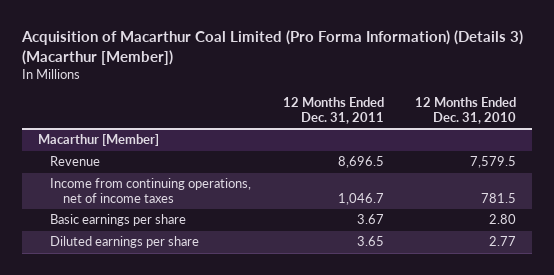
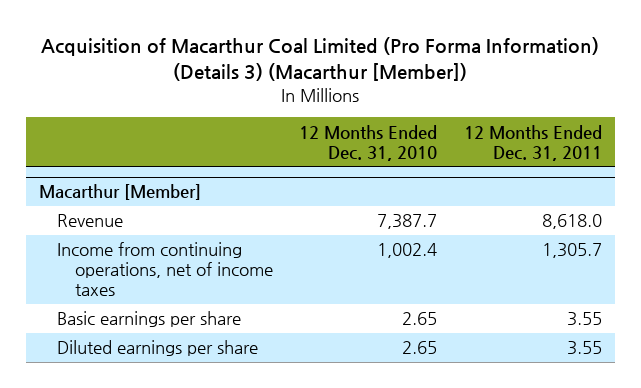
[337,156,384,169] 8,696.5 -> [541,214,602,230] 8,618.0
[469,156,516,169] 7,579.5 -> [377,214,438,230] 7,387.7
[337,193,384,206] 1,046.7 -> [541,243,602,259] 1,305.7
[480,193,516,204] 781.5 -> [377,243,438,259] 1,002.4
[356,214,384,225] 3.67 -> [566,312,602,327] 3.55
[488,214,516,225] 2.80 -> [402,312,438,326] 2.65
[356,236,384,247] 3.65 -> [566,341,602,356] 3.55
[488,236,516,247] 2.77 -> [402,341,438,355] 2.65

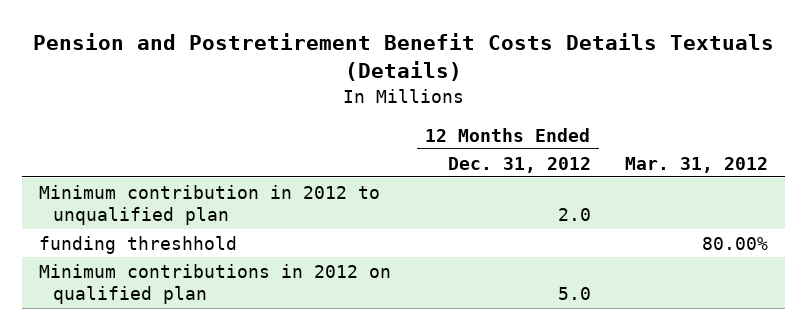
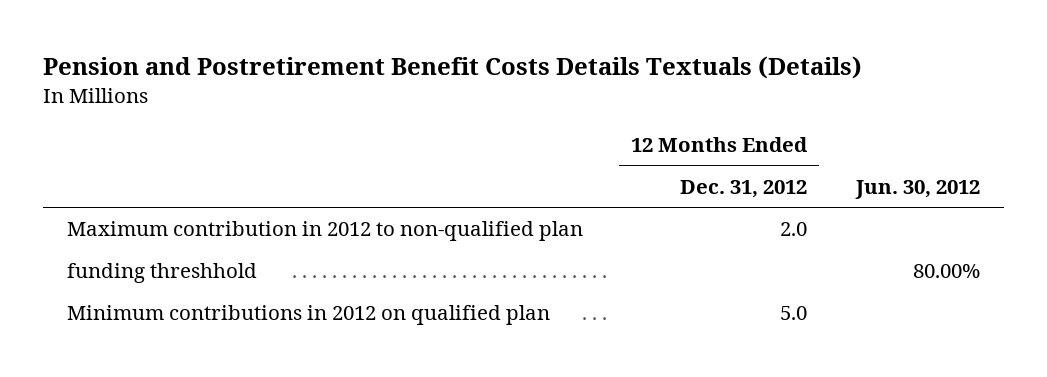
[625,156,769,173] Mar. 31, 2012 -> none
none -> [854,179,980,199] Jun. 30, 2012
[39,184,381,226] Minimum contribution in 2012 to unqualified plan -> [67,221,584,242] Maximum contribution in 2012 to non-qualified plan

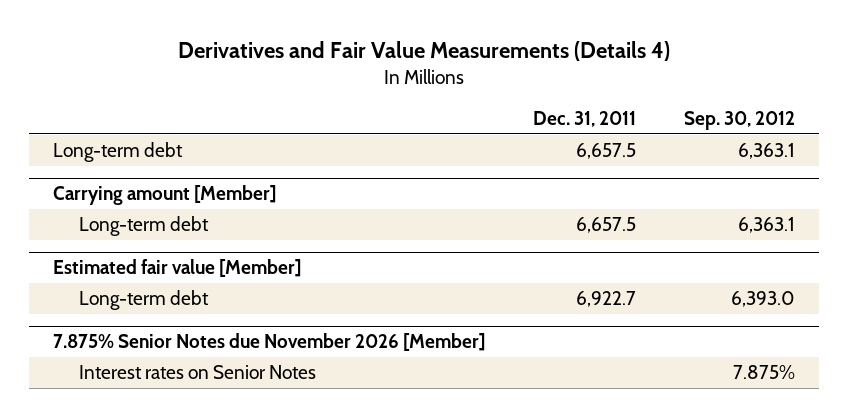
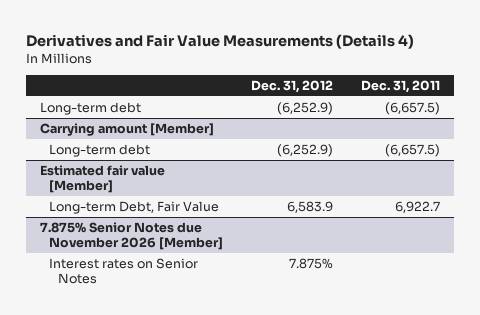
[683,111,795,131] Sep. 30, 2012 -> none
none -> [251,80,334,94] Dec. 31, 2012
[575,143,636,160] 6,657.5 -> [384,101,440,115] (6,657.5)
[575,217,636,234] 6,657.5 -> [384,143,440,157] (6,657.5)
[79,290,210,311] Long-term debt -> [49,200,220,214] Long-term Debt, Fair Value

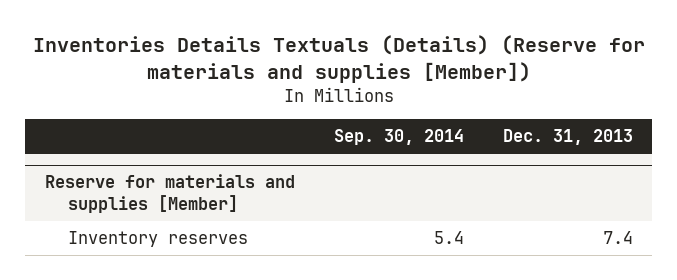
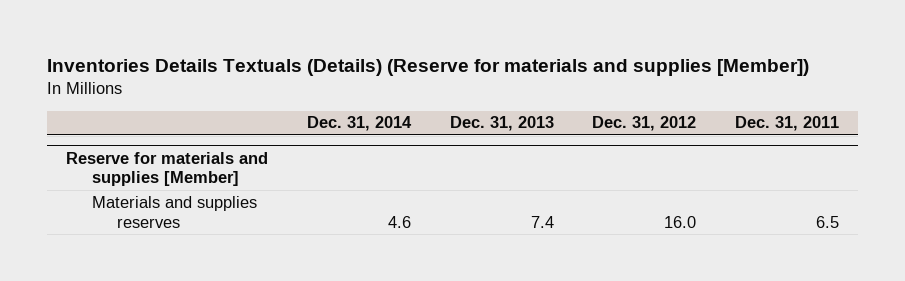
[333,129,464,146] Sep. 30, 2014 -> none
none -> [306,116,412,132] Dec. 31, 2014
none -> [592,116,697,132] Dec. 31, 2012
none -> [735,116,840,132] Dec. 31, 2011
[68,231,249,248] Inventory reserves -> [91,195,257,228] Materials and supplies reserves

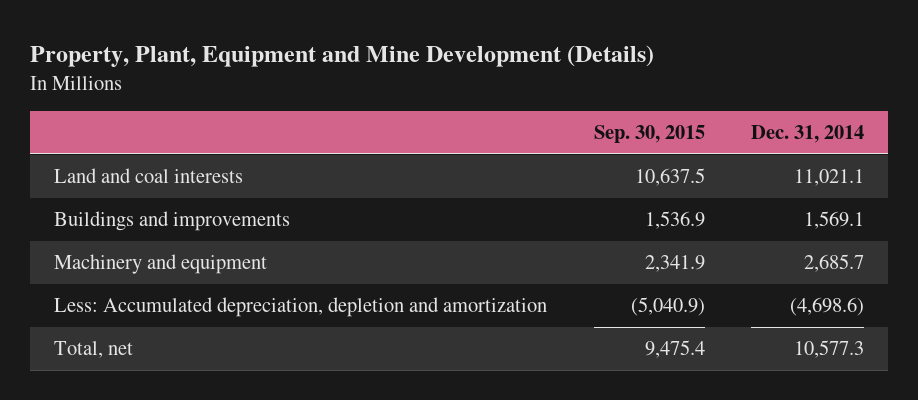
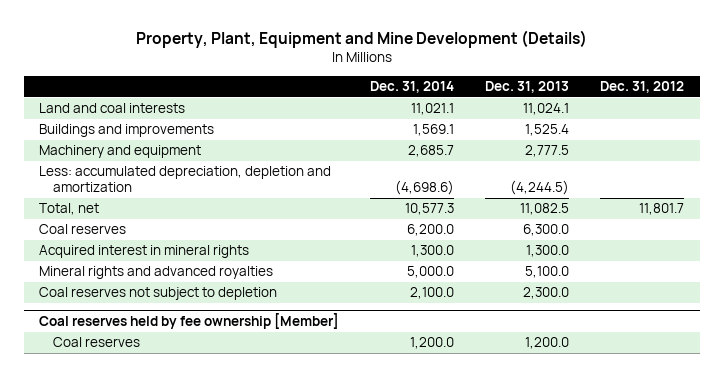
[593,125,705,144] Sep. 30, 2015 -> none
none -> [485,81,570,94] Dec. 31, 2013
none -> [600,81,685,94] Dec. 31, 2012
[53,297,547,318] Less: Accumulated depreciation, depletion and amortization -> [39,166,332,192] Less: accumulated depreciation, depletion and amortization
none -> [39,224,127,235] Coal reserves
none -> [39,245,250,259] Acquired interest in mineral rights
none -> [39,266,274,280] Mineral rights and advanced royalties
none -> [39,287,278,301] Coal reserves not subject to depletion
none -> [39,313,340,330] Coal reserves held by fee ownership [Member]
none -> [53,337,141,348] Coal reserves

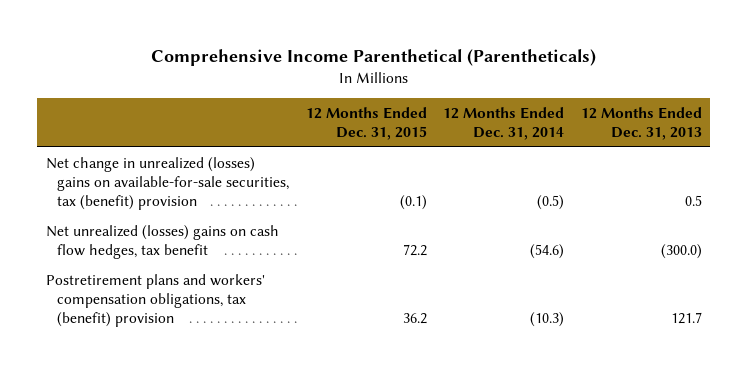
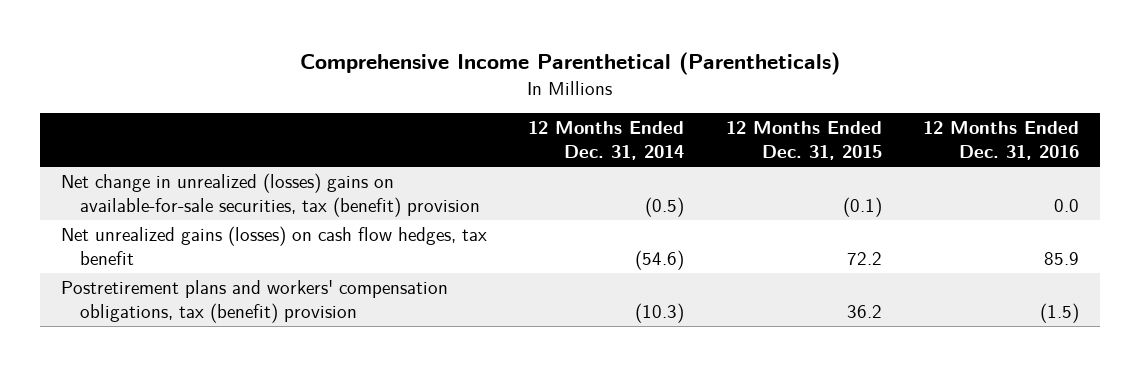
[580,107,702,141] 12 Months Ended Dec. 31, 2013 -> none
none -> [922,121,1079,161] 12 Months Ended Dec. 31, 2016
[45,224,279,259] Net unrealized (losses) gains on cash flow hedges, tax benefit -> [61,226,488,265] Net unrealized gains (losses) on cash flow hedges, tax benefit

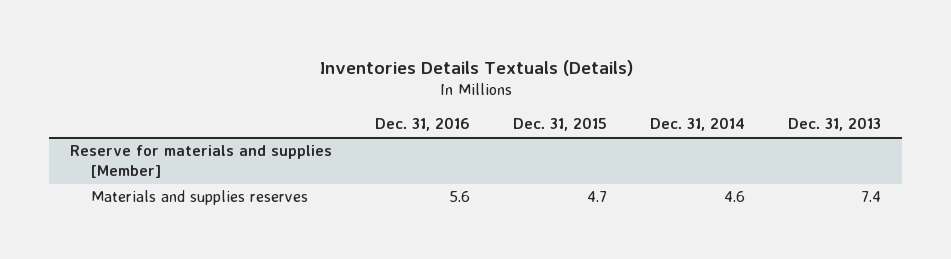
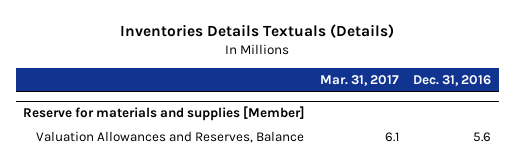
[513,117,608,132] Dec. 31, 2015 -> none
[649,117,745,132] Dec. 31, 2014 -> none
[787,117,881,132] Dec. 31, 2013 -> none
none -> [319,74,399,86] Mar. 31, 2017
[90,190,308,206] Materials and supplies reserves -> [36,131,305,144] Valuation Allowances and Reserves, Balance

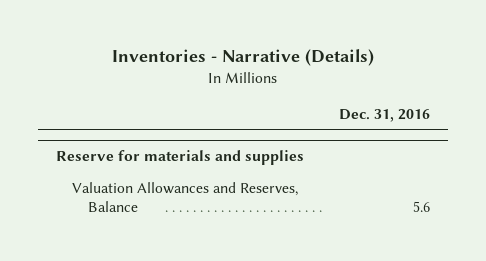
[120,24,395,39] Inventories Details Textuals (Details) -> [112,49,375,67] Inventories - Narrative (Details)
[319,74,399,86] Mar. 31, 2017 -> none
[23,106,306,122] Reserve for materials and supplies [Member] -> [56,150,305,166] Reserve for materials and supplies

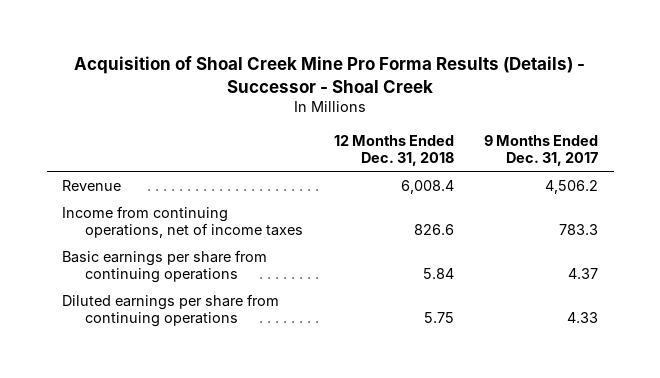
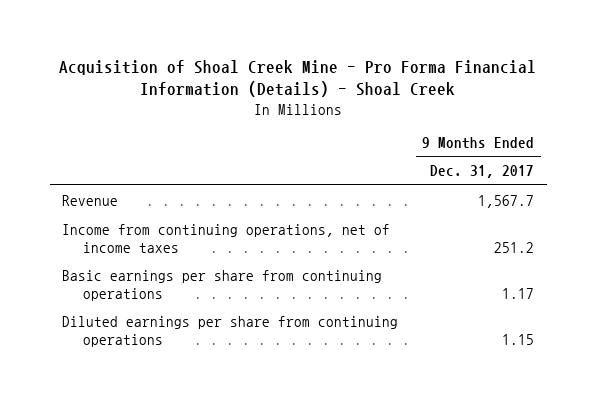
[74,55,586,93] Acquisition of Shoal Creek Mine Pro Forma Results (Details) - Successor - Shoal Creek -> [59,60,537,98] Acquisition of Shoal Creek Mine - Pro Forma Financial Information (Details) - Shoal Creek
[333,134,454,167] 12 Months Ended Dec. 31, 2018 -> none
[545,179,599,194] 4,506.2 -> [478,194,535,208] 1,567.7
[559,224,599,236] 783.3 -> [494,241,535,253] 251.2
[568,268,599,280] 4.37 -> [502,287,535,299] 1.17
[567,312,599,324] 4.33 -> [502,333,535,345] 1.15

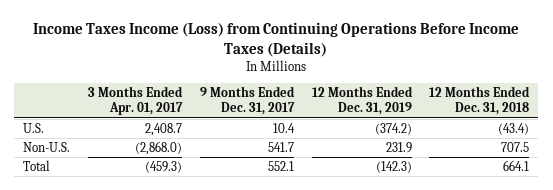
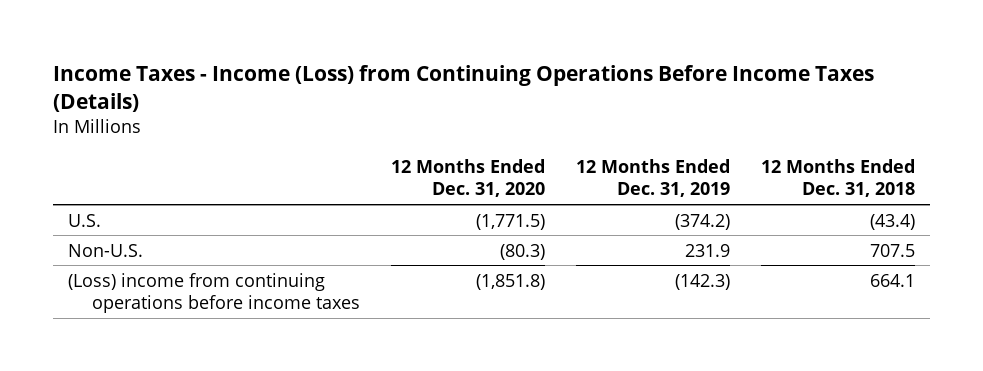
[33,22,520,57] Income Taxes Income (Loss) from Continuing Operations Before Income Taxes (Details) -> [52,64,874,112] Income Taxes - Income (Loss) from Continuing Operations Before Income Taxes (Details)
[88,85,184,116] 3 Months Ended Apr. 01, 2017 -> none
[199,85,295,116] 9 Months Ended Dec. 31, 2017 -> none
none -> [391,158,546,198] 12 Months Ended Dec. 31, 2020
[23,159,51,171] Total -> [68,272,361,314] (Loss) income from continuing operations before income taxes

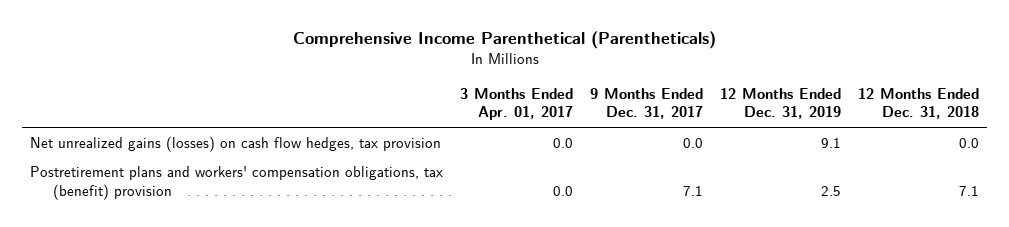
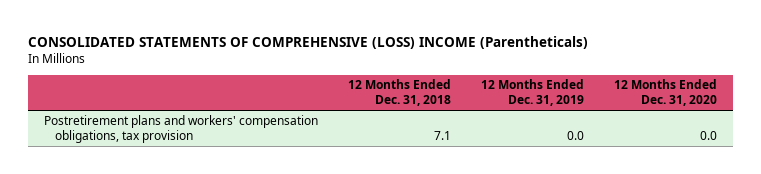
[292,31,716,50] Comprehensive Income Parenthetical (Parentheticals) -> [28,35,589,49] CONSOLIDATED STATEMENTS OF COMPREHENSIVE (LOSS) INCOME (Parentheticals)
[460,87,574,121] 3 Months Ended Apr. 01, 2017 -> none
[590,87,704,120] 9 Months Ended Dec. 31, 2017 -> none
none -> [614,79,718,107] 12 Months Ended Dec. 31, 2020
[30,135,442,152] Net unrealized gains (losses) on cash flow hedges, tax provision -> none
[30,165,444,200] Postretirement plans and workers' compensation obligations, tax (benefit) provision -> [43,115,318,144] Postretirement plans and workers' compensation obligations, tax provision
[820,185,841,196] 2.5 -> [567,131,585,141] 0.0

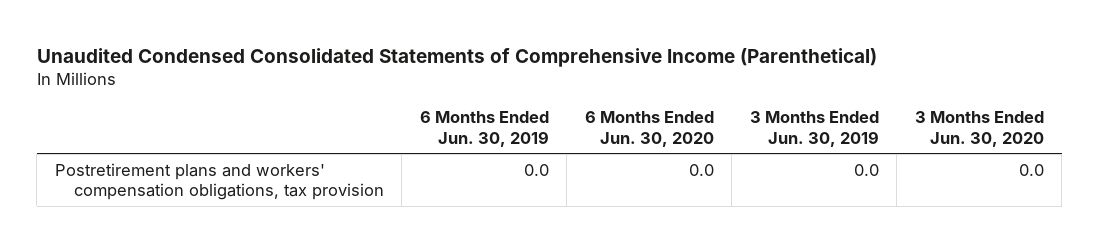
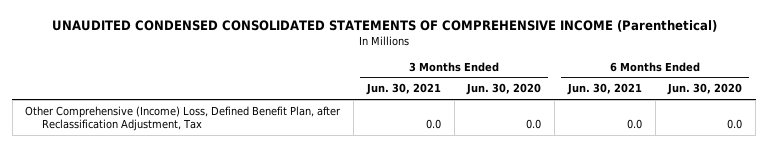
[36,47,877,67] Unaudited Condensed Consolidated Statements of Comprehensive Income (Parenthetical) -> [51,19,717,32] UNAUDITED CONDENSED CONSOLIDATED STATEMENTS OF COMPREHENSIVE INCOME (Parenthetical)
[419,111,549,148] 6 Months Ended Jun. 30, 2019 -> none
[749,111,879,148] 3 Months Ended Jun. 30, 2019 -> none
none -> [365,83,441,96] Jun. 30, 2021
none -> [566,83,642,96] Jun. 30, 2021
[54,162,384,201] Postretirement plans and workers' compensation obligations, tax provision -> [25,105,342,132] Other Comprehensive (Income) Loss, Defined Benefit Plan, after Reclassification Adjustment, Tax

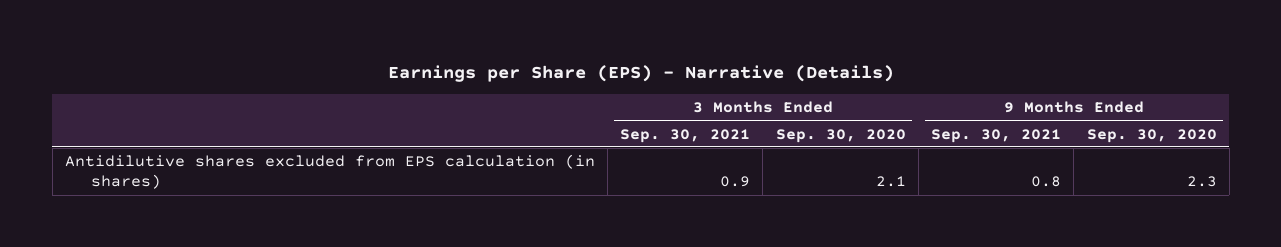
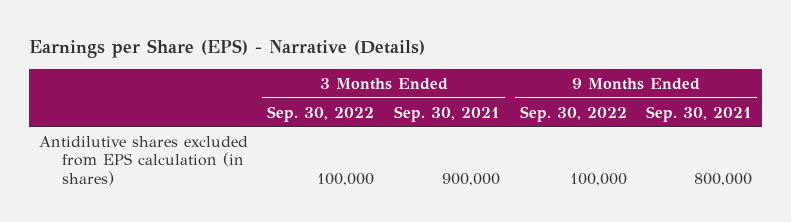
[775,128,906,143] Sep. 30, 2020 -> none
[1086,128,1217,143] Sep. 30, 2020 -> none
none -> [267,105,375,122] Sep. 30, 2022
none -> [519,105,627,122] Sep. 30, 2022
[720,176,751,188] 0.9 -> [441,172,500,186] 900,000
[1031,176,1062,188] 0.8 -> [694,172,753,186] 800,000

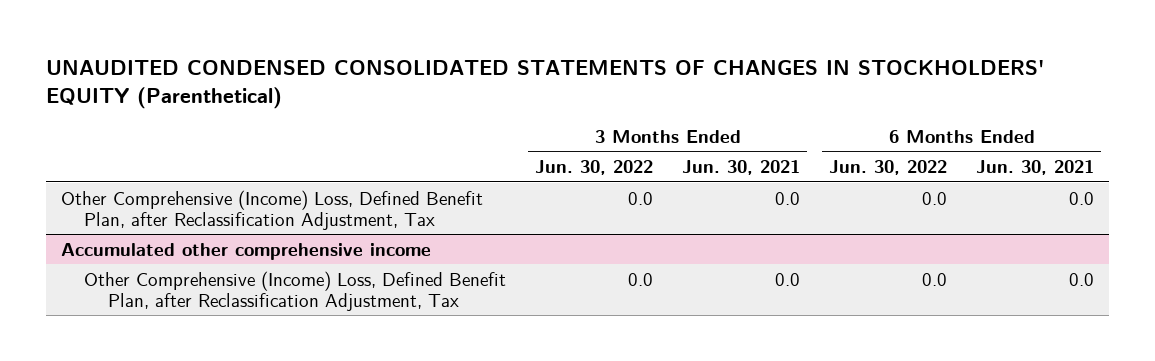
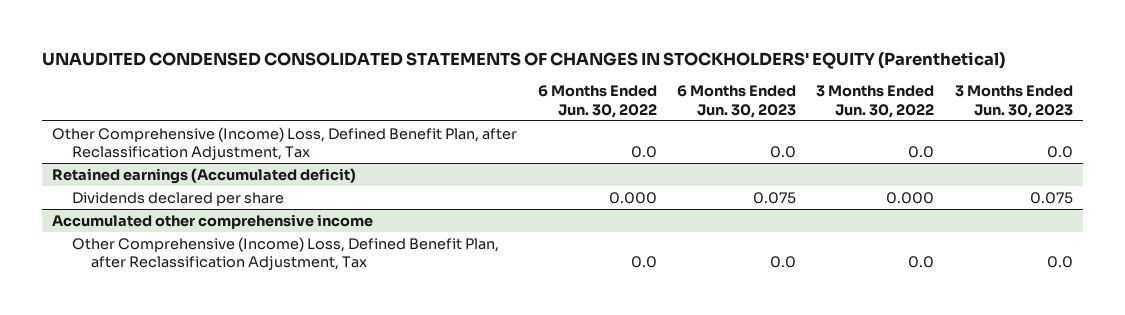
[682,159,801,175] Jun. 30, 2021 -> none
[976,159,1095,175] Jun. 30, 2021 -> none
none -> [676,84,796,118] 6 Months Ended Jun. 30, 2023
none -> [954,84,1073,118] 3 Months Ended Jun. 30, 2023
none -> [52,167,357,184] Retained earnings (Accumulated deficit)
none -> [71,191,284,206] Dividends declared per share

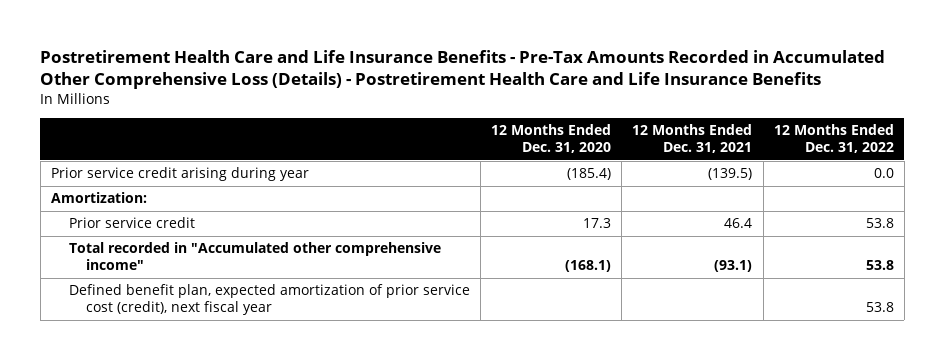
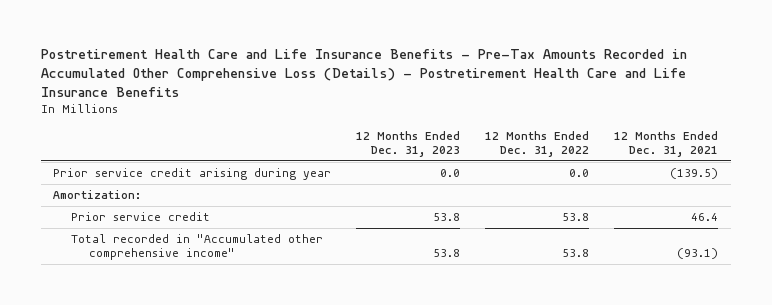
[491,124,612,154] 12 Months Ended Dec. 31, 2020 -> none
none -> [356,131,461,158] 12 Months Ended Dec. 31, 2023
[68,284,470,316] Defined benefit plan, expected amortization of prior service cost (credit), next fiscal year -> none

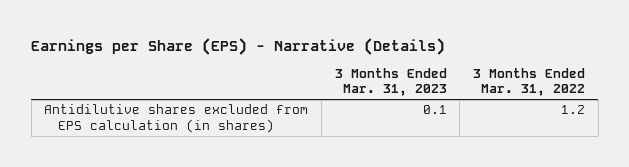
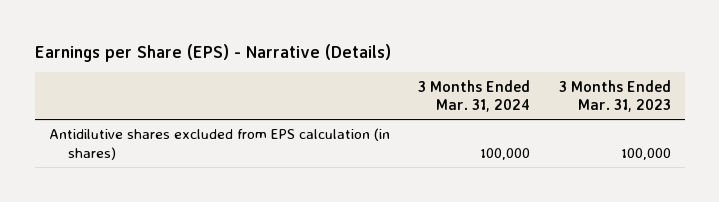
[472,67,585,97] 3 Months Ended Mar. 31, 2022 -> none
none -> [418,79,531,112] 3 Months Ended Mar. 31, 2024
[422,105,447,115] 0.1 -> [620,147,671,160] 100,000

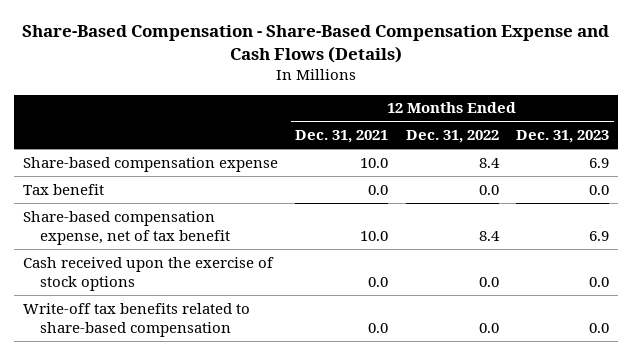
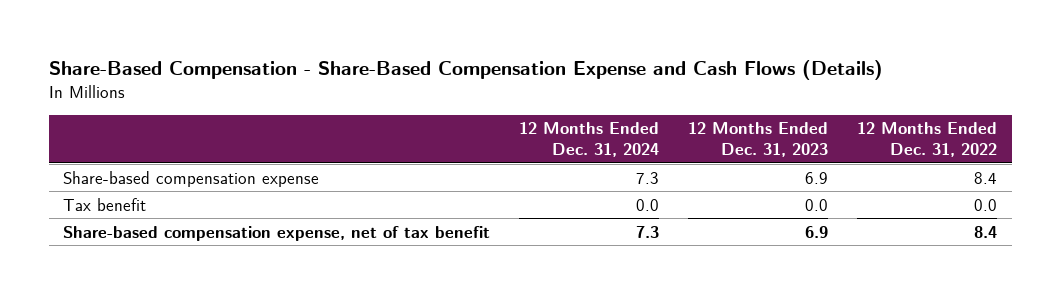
[295,130,389,144] Dec. 31, 2021 -> none
none -> [519,122,660,157] 12 Months Ended Dec. 31, 2024
[22,256,274,291] Cash received upon the exercise of stock options -> none
[22,302,250,337] Write-off tax benefits related to share-based compensation -> none

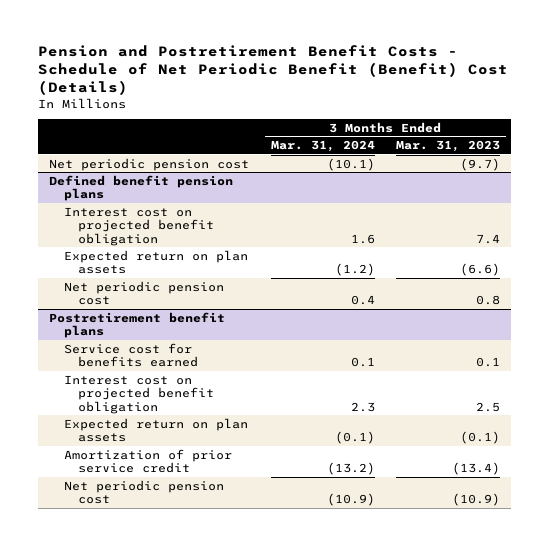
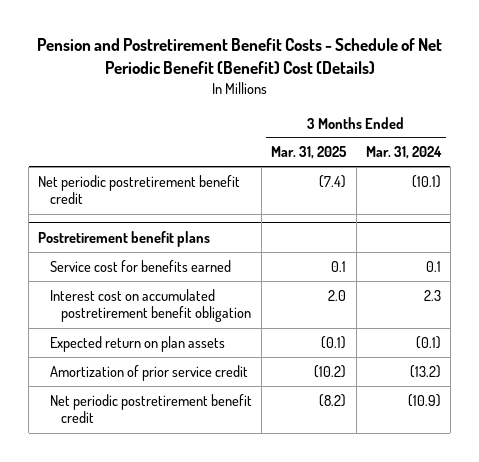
[396,140,501,153] Mar. 31, 2023 -> none
none -> [271,146,348,160] Mar. 31, 2025
[49,174,234,202] Defined benefit pension plans -> none
[63,206,215,246] Interest cost on projected benefit obligation -> none
[63,249,248,275] Expected return on plan assets -> none
[63,280,224,306] Net periodic pension cost -> none
[49,157,250,171] Net periodic pension cost -> [38,174,241,205] Net periodic postretirement benefit credit
[63,374,215,414] Interest cost on projected benefit obligation -> [49,288,252,323] Interest cost on accumulated postretirement benefit obligation
[63,479,224,505] Net periodic pension cost -> [49,393,252,424] Net periodic postretirement benefit credit

